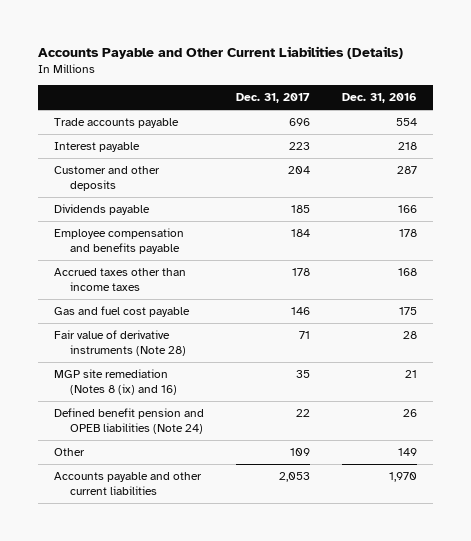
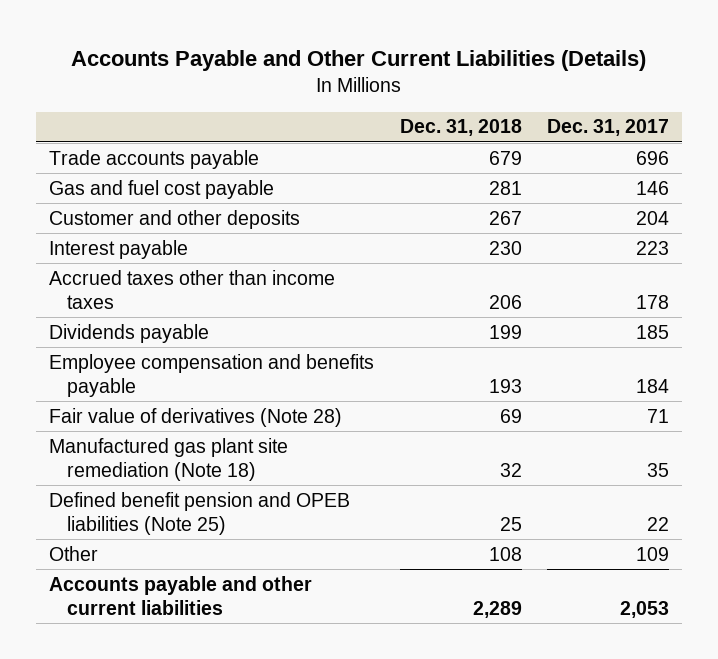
[342,93,418,104] Dec. 31, 2016 -> none
none -> [399,119,522,137] Dec. 31, 2018
[53,306,190,318] Gas and fuel cost payable -> [48,179,274,199] Gas and fuel cost payable
[53,142,140,153] Interest payable -> [48,239,188,259] Interest payable
[53,268,186,291] Accrued taxes other than income taxes -> [48,269,335,309] Accrued taxes other than income taxes
[53,330,187,356] Fair value of derivative instruments (Note 28) -> [48,407,342,427] Fair value of derivatives (Note 28)
[53,369,178,395] MGP site remediation (Notes 8 (ix) and 16) -> [48,437,288,481] Manufactured gas plant site remediation (Note 18)
[53,408,204,434] Defined benefit pension and OPEB liabilities (Note 24) -> [48,491,350,535] Defined benefit pension and OPEB liabilities (Note 25)

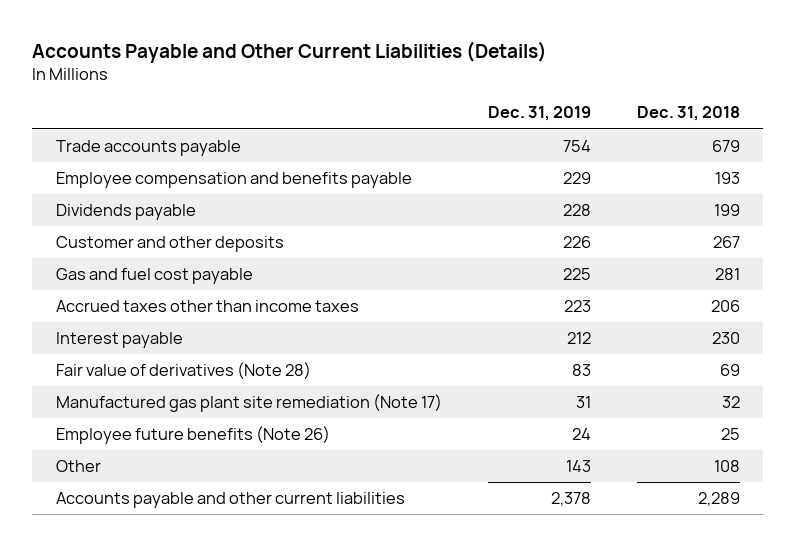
[547,119,670,137] Dec. 31, 2017 -> none
none -> [487,106,591,122] Dec. 31, 2019
[48,353,374,397] Employee compensation and benefits payable -> [55,172,412,189] Employee compensation and benefits payable
[48,323,209,343] Dividends payable -> [55,204,196,221] Dividends payable
[48,179,274,199] Gas and fuel cost payable -> [55,268,253,285] Gas and fuel cost payable
[48,239,188,259] Interest payable -> [55,332,183,349] Interest payable
[48,437,288,481] Manufactured gas plant site remediation (Note 18) -> [55,394,442,413] Manufactured gas plant site remediation (Note 17)
[48,491,350,535] Defined benefit pension and OPEB liabilities (Note 25) -> [55,426,330,445] Employee future benefits (Note 26)

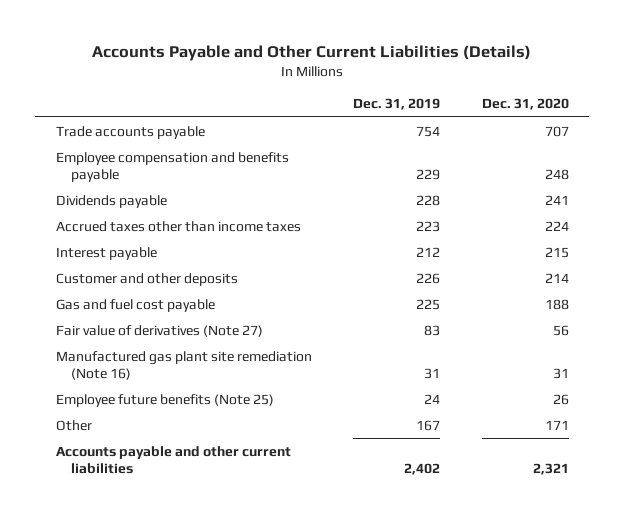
[637,106,741,122] Dec. 31, 2018 -> none
none -> [481,98,569,111] Dec. 31, 2020
[55,236,284,253] Customer and other deposits -> [55,272,238,286] Customer and other deposits
[55,268,253,285] Gas and fuel cost payable -> [55,298,215,312] Gas and fuel cost payable
[55,362,311,380] Fair value of derivatives (Note 28) -> [55,324,263,337] Fair value of derivatives (Note 27)
[55,394,442,413] Manufactured gas plant site remediation (Note 17) -> [55,350,312,381] Manufactured gas plant site remediation (Note 16)
[55,426,330,445] Employee future benefits (Note 26) -> [55,393,274,407] Employee future benefits (Note 25)
[565,460,591,473] 143 -> [416,419,441,431] 167
[550,492,591,507] 2,378 -> [404,463,441,476] 2,402

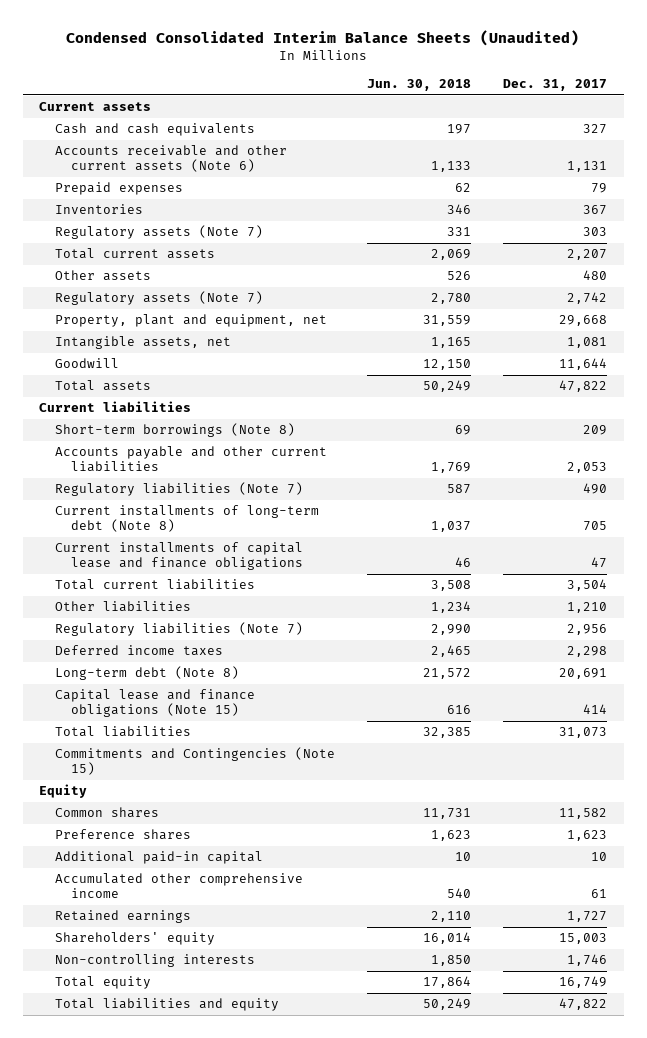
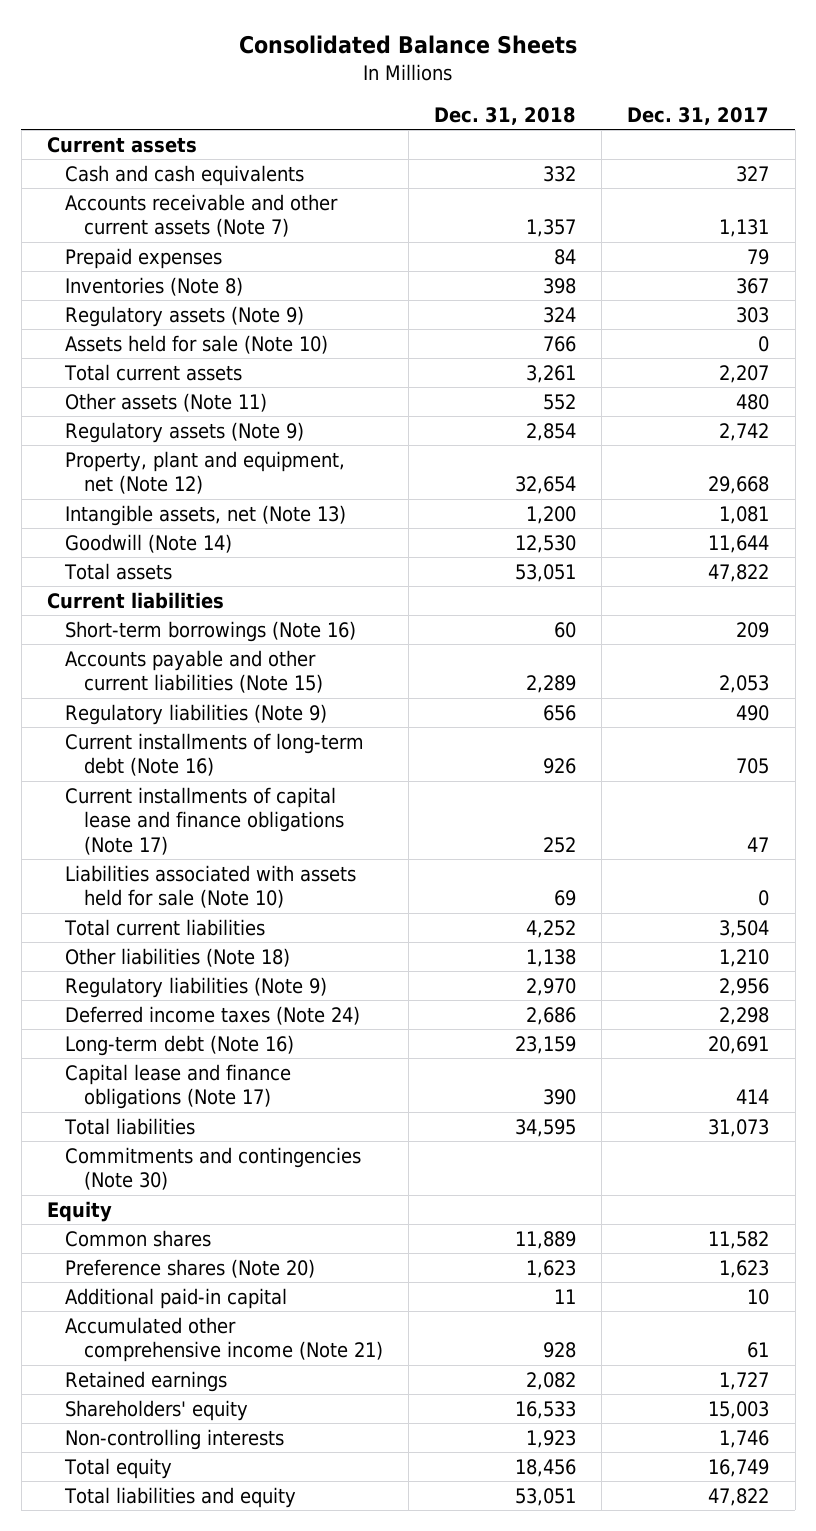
[66,29,580,46] Condensed Consolidated Interim Balance Sheets (Unaudited) -> [239,34,578,54] Consolidated Balance Sheets
[367,78,472,91] Jun. 30, 2018 -> none
none -> [434,106,577,125] Dec. 31, 2018
[54,145,287,173] Accounts receivable and other current assets (Note 6) -> [65,193,339,238] Accounts receivable and other current assets (Note 7)
[54,204,143,215] Inventories -> [65,276,244,296] Inventories (Note 8)
[54,225,263,240] Regulatory assets (Note 7) -> [65,305,305,327] Regulatory assets (Note 9)
none -> [65,334,329,354] Assets held for sale (Note 10)
[54,270,151,282] Other assets -> [65,392,268,412] Other assets (Note 11)
[54,291,263,306] Regulatory assets (Note 7) -> [65,421,305,443] Regulatory assets (Note 9)
[54,314,327,328] Property, plant and equipment, net -> [65,450,346,495] Property, plant and equipment, net (Note 12)
[54,336,231,350] Intangible assets, net -> [65,504,347,526] Intangible assets, net (Note 13)
[54,358,119,369] Goodwill -> [65,533,233,553] Goodwill (Note 14)
[54,423,295,438] Short-term borrowings (Note 8) -> [65,620,357,642] Short-term borrowings (Note 16)
[54,446,327,473] Accounts payable and other current liabilities -> [65,649,323,694] Accounts payable and other current liabilities (Note 15)
[54,482,303,497] Regulatory liabilities (Note 7) -> [65,703,328,725] Regulatory liabilities (Note 9)
[54,505,319,533] Current installments of long-term debt (Note 8) -> [65,732,365,777] Current installments of long-term debt (Note 16)
[54,542,303,571] Current installments of capital lease and finance obligations -> [65,786,344,855] Current installments of capital lease and finance obligations (Note 17)
none -> [65,864,357,909] Liabilities associated with assets held for sale (Note 10)
[54,601,191,613] Other liabilities -> [65,947,291,967] Other liabilities (Note 18)
[54,622,303,637] Regulatory liabilities (Note 7) -> [65,976,328,998] Regulatory liabilities (Note 9)
[54,645,223,657] Deferred income taxes -> [65,1005,361,1025] Deferred income taxes (Note 24)
[54,666,239,681] Long-term debt (Note 8) -> [65,1034,295,1056] Long-term debt (Note 16)
[54,689,255,718] Capital lease and finance obligations (Note 15) -> [65,1063,292,1110] Capital lease and finance obligations (Note 17)
[54,747,335,776] Commitments and Contingencies (Note 15) -> [65,1146,362,1191] Commitments and contingencies (Note 30)
[54,829,191,841] Preference shares -> [65,1258,316,1278] Preference shares (Note 20)
[54,873,303,899] Accumulated other comprehensive income -> [65,1316,383,1363] Accumulated other comprehensive income (Note 21)

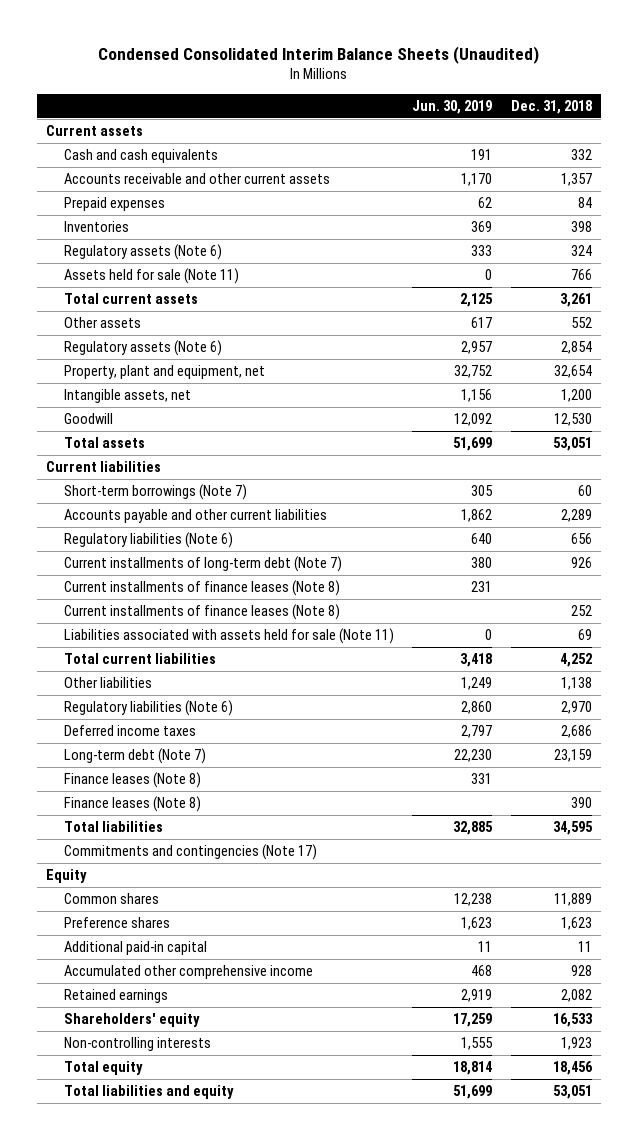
[239,34,578,54] Consolidated Balance Sheets -> [97,45,539,64] Condensed Consolidated Interim Balance Sheets (Unaudited)
[627,106,770,125] Dec. 31, 2017 -> none
none -> [412,100,493,115] Jun. 30, 2019
[65,193,339,238] Accounts receivable and other current assets (Note 7) -> [63,173,330,185] Accounts receivable and other current assets
[65,276,244,296] Inventories (Note 8) -> [63,221,129,233] Inventories
[65,305,305,327] Regulatory assets (Note 9) -> [63,244,222,261] Regulatory assets (Note 6)
[65,334,329,354] Assets held for sale (Note 10) -> [63,268,239,285] Assets held for sale (Note 11)
[65,392,268,412] Other assets (Note 11) -> [63,317,141,329] Other assets
[65,421,305,443] Regulatory assets (Note 9) -> [63,340,222,357] Regulatory assets (Note 6)
[65,450,346,495] Property, plant and equipment, net (Note 12) -> [63,365,265,380] Property, plant and equipment, net
[65,504,347,526] Intangible assets, net (Note 13) -> [63,389,191,404] Intangible assets, net
[65,533,233,553] Goodwill (Note 14) -> [63,413,113,425] Goodwill
[65,620,357,642] Short-term borrowings (Note 16) -> [63,484,247,501] Short-term borrowings (Note 7)
[65,649,323,694] Accounts payable and other current liabilities (Note 15) -> [63,509,327,524] Accounts payable and other current liabilities
[65,703,328,725] Regulatory liabilities (Note 9) -> [63,532,233,549] Regulatory liabilities (Note 6)
[65,732,365,777] Current installments of long-term debt (Note 16) -> [63,556,342,573] Current installments of long-term debt (Note 7)
none -> [63,580,340,597] Current installments of finance leases (Note 8)
[65,786,344,855] Current installments of capital lease and finance obligations (Note 17) -> [63,604,340,621] Current installments of finance leases (Note 8)
[65,864,357,909] Liabilities associated with assets held for sale (Note 10) -> [63,628,394,645] Liabilities associated with assets held for sale (Note 11)
[65,947,291,967] Other liabilities (Note 18) -> [63,677,152,689] Other liabilities
[65,976,328,998] Regulatory liabilities (Note 9) -> [63,700,233,717] Regulatory liabilities (Note 6)
[65,1005,361,1025] Deferred income taxes (Note 24) -> [63,725,196,737] Deferred income taxes
[65,1034,295,1056] Long-term debt (Note 16) -> [63,748,206,765] Long-term debt (Note 7)
none -> [63,772,201,789] Finance leases (Note 8)
[65,1063,292,1110] Capital lease and finance obligations (Note 17) -> [63,796,201,813] Finance leases (Note 8)
[65,1146,362,1191] Commitments and contingencies (Note 30) -> [63,844,317,861] Commitments and contingencies (Note 17)
[65,1258,316,1278] Preference shares (Note 20) -> [63,917,170,929] Preference shares
[65,1316,383,1363] Accumulated other comprehensive income (Note 21) -> [63,965,313,980] Accumulated other comprehensive income

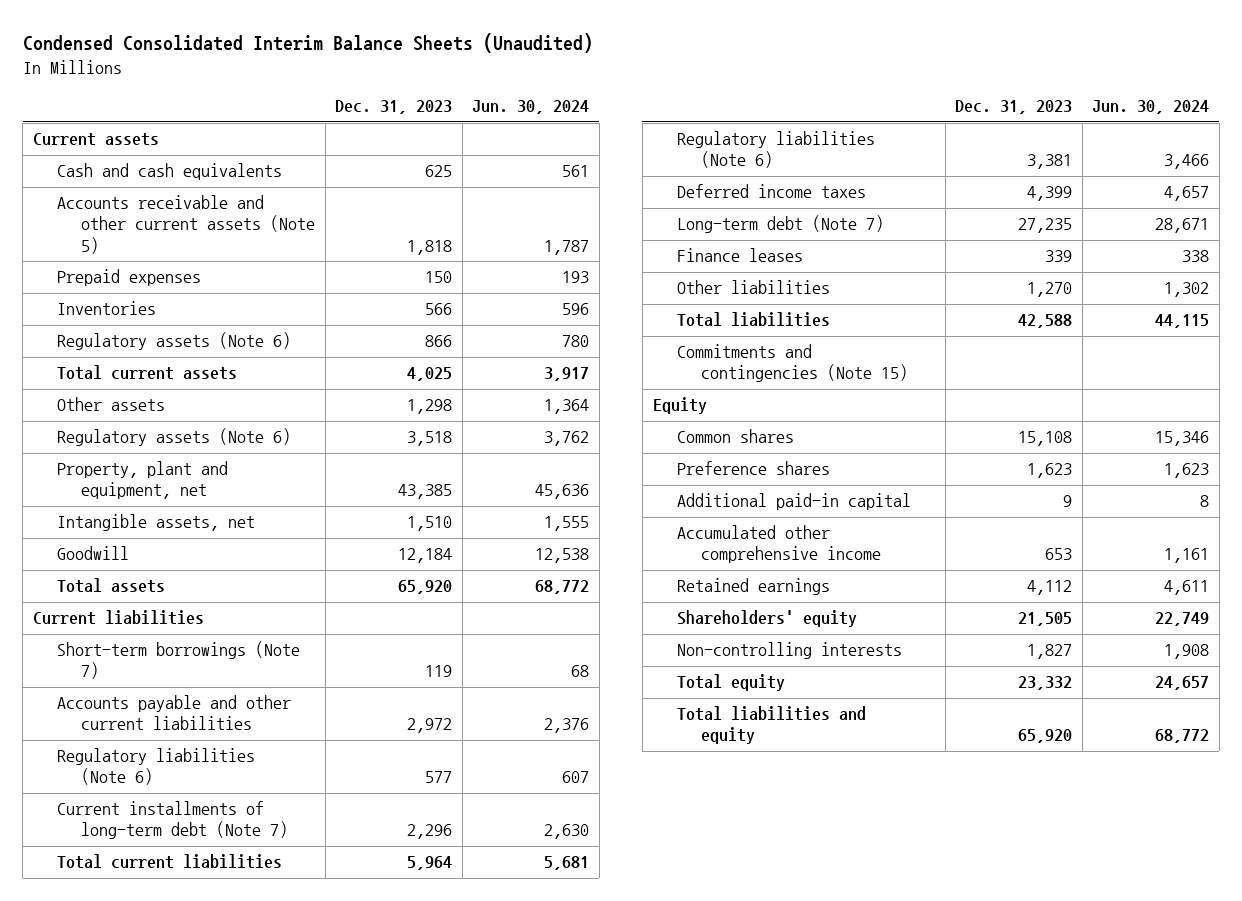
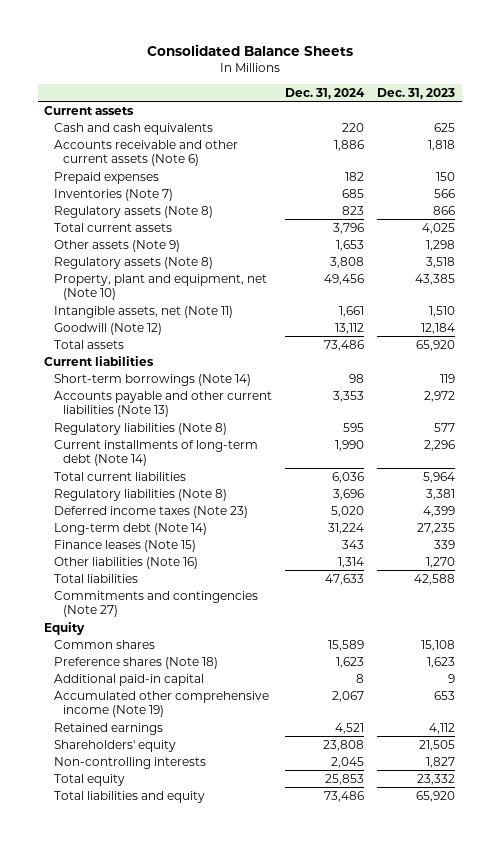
[22,33,593,54] Condensed Consolidated Interim Balance Sheets (Unaudited) -> [146,43,353,56] Consolidated Balance Sheets
[472,100,590,115] Jun. 30, 2024 -> none
none -> [285,87,366,99] Dec. 31, 2024
[56,195,316,254] Accounts receivable and other current assets (Note 5) -> [53,139,238,167] Accounts receivable and other current assets (Note 6)
[56,301,156,316] Inventories -> [53,188,173,201] Inventories (Note 7)
[56,332,291,351] Regulatory assets (Note 6) -> [53,205,213,218] Regulatory assets (Note 8)
[56,397,165,412] Other assets -> [53,239,180,252] Other assets (Note 9)
[56,428,291,447] Regulatory assets (Note 6) -> [53,256,213,269] Regulatory assets (Note 8)
[56,461,228,500] Property, plant and equipment, net -> [53,273,267,301] Property, plant and equipment, net (Note 10)
[56,514,255,532] Intangible assets, net -> [53,305,233,318] Intangible assets, net (Note 11)
[56,546,129,561] Goodwill -> [53,322,162,335] Goodwill (Note 12)
[56,641,300,680] Short-term borrowings (Note 7) -> [53,373,251,386] Short-term borrowings (Note 14)
[56,695,291,731] Accounts payable and other current liabilities -> [53,390,272,418] Accounts payable and other current liabilities (Note 13)
[56,748,255,786] Regulatory liabilities (Note 6) -> [53,422,227,435] Regulatory liabilities (Note 8)
[56,801,289,840] Current installments of long-term debt (Note 7) -> [53,439,258,467] Current installments of long-term debt (Note 14)
[676,131,875,169] Regulatory liabilities (Note 6) -> [53,488,227,501] Regulatory liabilities (Note 8)
[676,184,866,199] Deferred income taxes -> [53,505,248,518] Deferred income taxes (Note 23)
[676,215,884,234] Long-term debt (Note 7) -> [53,522,207,535] Long-term debt (Note 14)
[676,248,803,263] Finance leases -> [53,539,196,552] Finance leases (Note 15)
[676,280,830,295] Other liabilities -> [53,556,198,569] Other liabilities (Note 16)
[676,344,909,383] Commitments and contingencies (Note 15) -> [53,590,258,618] Commitments and contingencies (Note 27)
[676,461,830,476] Preference shares -> [53,656,218,669] Preference shares (Note 18)
[676,525,882,564] Accumulated other comprehensive income -> [53,690,269,718] Accumulated other comprehensive income (Note 19)

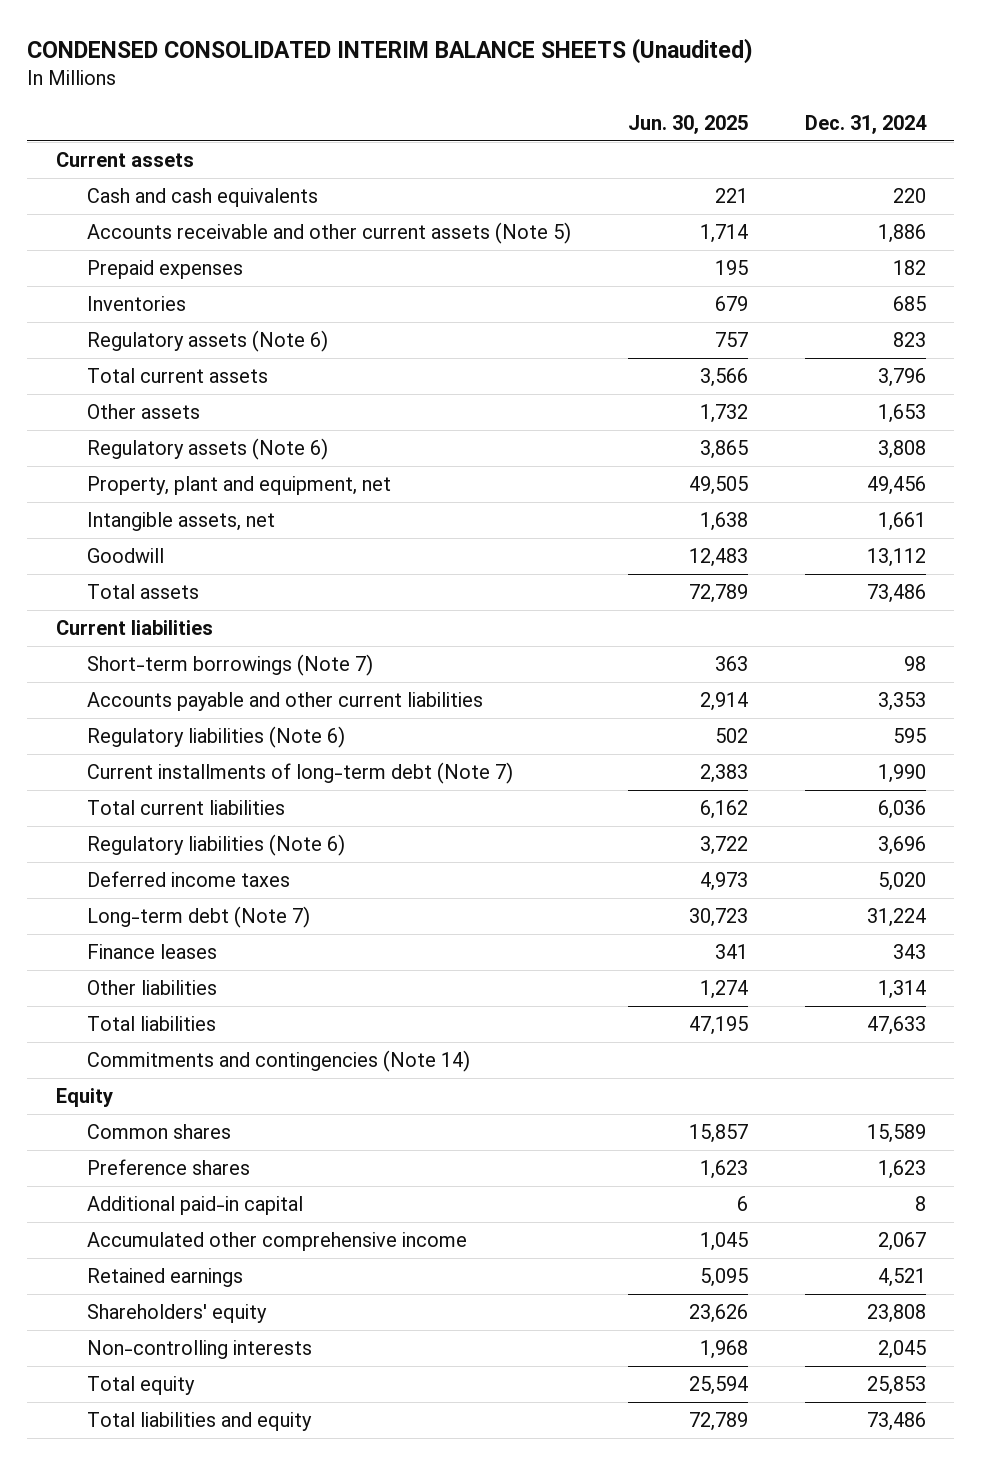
[146,43,353,56] Consolidated Balance Sheets -> [27,38,754,65] CONDENSED CONSOLIDATED INTERIM BALANCE SHEETS (Unaudited)
[377,87,456,99] Dec. 31, 2023 -> none
none -> [628,114,749,134] Jun. 30, 2025
[53,139,238,167] Accounts receivable and other current assets (Note 6) -> [87,221,572,244] Accounts receivable and other current assets (Note 5)
[53,188,173,201] Inventories (Note 7) -> [87,295,187,311] Inventories
[53,205,213,218] Regulatory assets (Note 8) -> [87,329,329,352] Regulatory assets (Note 6)
[53,239,180,252] Other assets (Note 9) -> [87,403,201,419] Other assets
[53,256,213,269] Regulatory assets (Note 8) -> [87,437,329,460] Regulatory assets (Note 6)
[53,273,267,301] Property, plant and equipment, net (Note 10) -> [87,475,392,495] Property, plant and equipment, net
[53,305,233,318] Intangible assets, net (Note 11) -> [87,511,276,531] Intangible assets, net
[53,322,162,335] Goodwill (Note 12) -> [87,547,165,563] Goodwill
[53,373,251,386] Short-term borrowings (Note 14) -> [87,653,374,676] Short-term borrowings (Note 7)
[53,390,272,418] Accounts payable and other current liabilities (Note 13) -> [87,691,484,711] Accounts payable and other current liabilities
[53,422,227,435] Regulatory liabilities (Note 8) -> [87,725,346,748] Regulatory liabilities (Note 6)
[53,439,258,467] Current installments of long-term debt (Note 14) -> [87,761,514,784] Current installments of long-term debt (Note 7)
[53,488,227,501] Regulatory liabilities (Note 8) -> [87,833,346,856] Regulatory liabilities (Note 6)
[53,505,248,518] Deferred income taxes (Note 23) -> [87,870,291,887] Deferred income taxes
[53,522,207,535] Long-term debt (Note 14) -> [87,905,311,928] Long-term debt (Note 7)
[53,539,196,552] Finance leases (Note 15) -> [87,943,218,959] Finance leases
[53,556,198,569] Other liabilities (Note 16) -> [87,979,218,995] Other liabilities
[53,590,258,618] Commitments and contingencies (Note 27) -> [87,1049,471,1072] Commitments and contingencies (Note 14)
[53,656,218,669] Preference shares (Note 18) -> [87,1158,251,1175] Preference shares
[53,690,269,718] Accumulated other comprehensive income (Note 19) -> [87,1231,468,1251] Accumulated other comprehensive income

